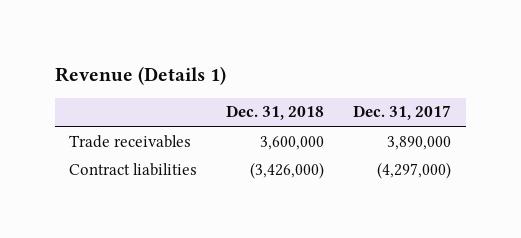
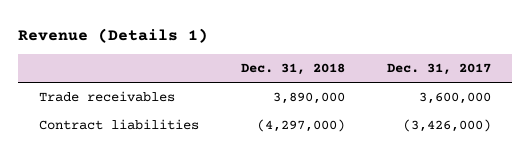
[260,135,325,150] 3,600,000 -> [273,92,346,105] 3,890,000
[387,135,452,150] 3,890,000 -> [419,92,492,105] 3,600,000
[250,161,325,179] (3,426,000) -> [257,119,346,133] (4,297,000)
[377,161,452,179] (4,297,000) -> [403,119,492,133] (3,426,000)

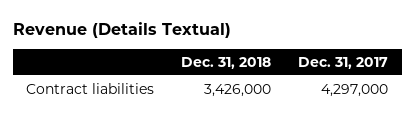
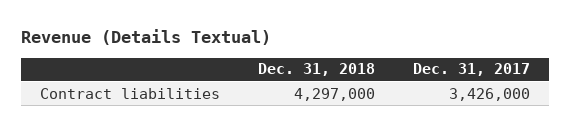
[204,83,272,97] 3,426,000 -> [293,87,375,101] 4,297,000
[321,83,389,97] 4,297,000 -> [448,87,530,101] 3,426,000

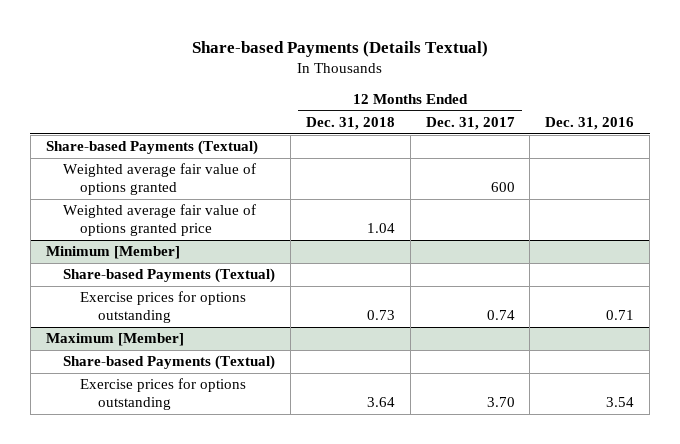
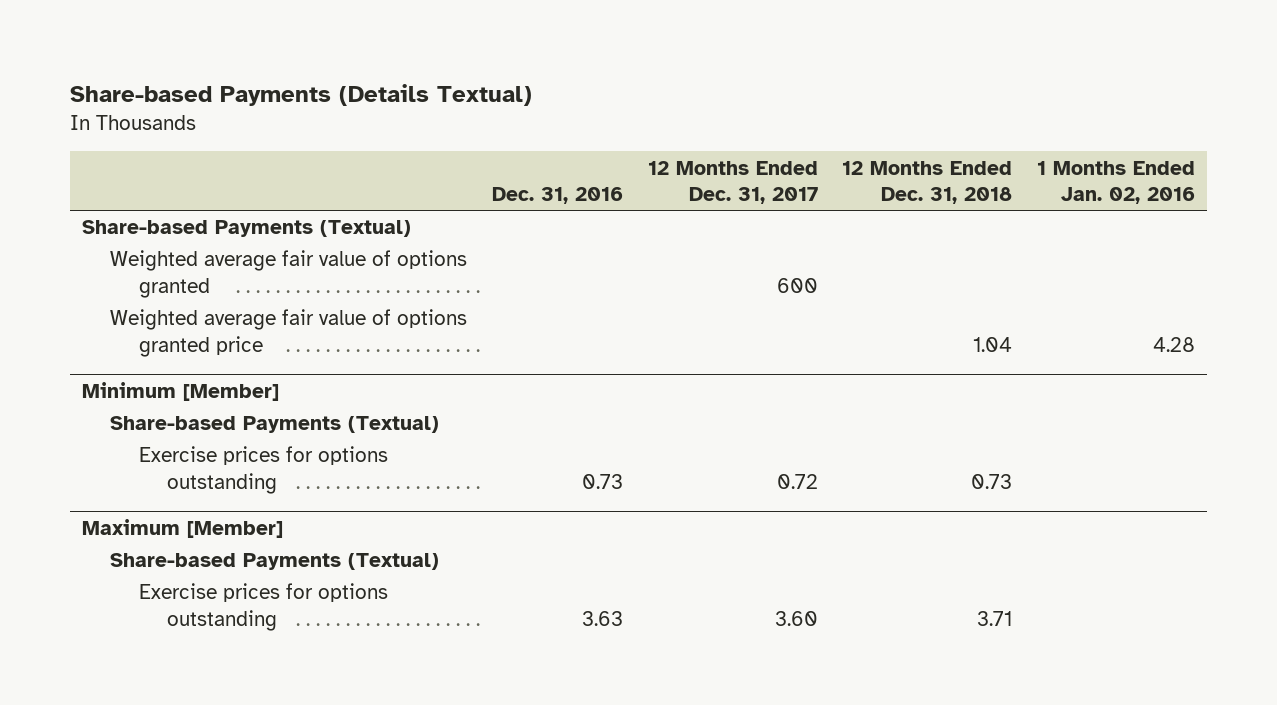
none -> [1036,160,1195,205] 1 Months Ended Jan. 02, 2016
[486,310,515,321] 0.74 -> [776,474,818,490] 0.72
[606,310,635,321] 0.71 -> [582,474,624,490] 0.73
[366,397,395,408] 3.64 -> [977,611,1013,627] 3.71
[486,397,515,408] 3.70 -> [774,611,818,627] 3.60
[606,397,635,408] 3.54 -> [582,611,624,627] 3.63

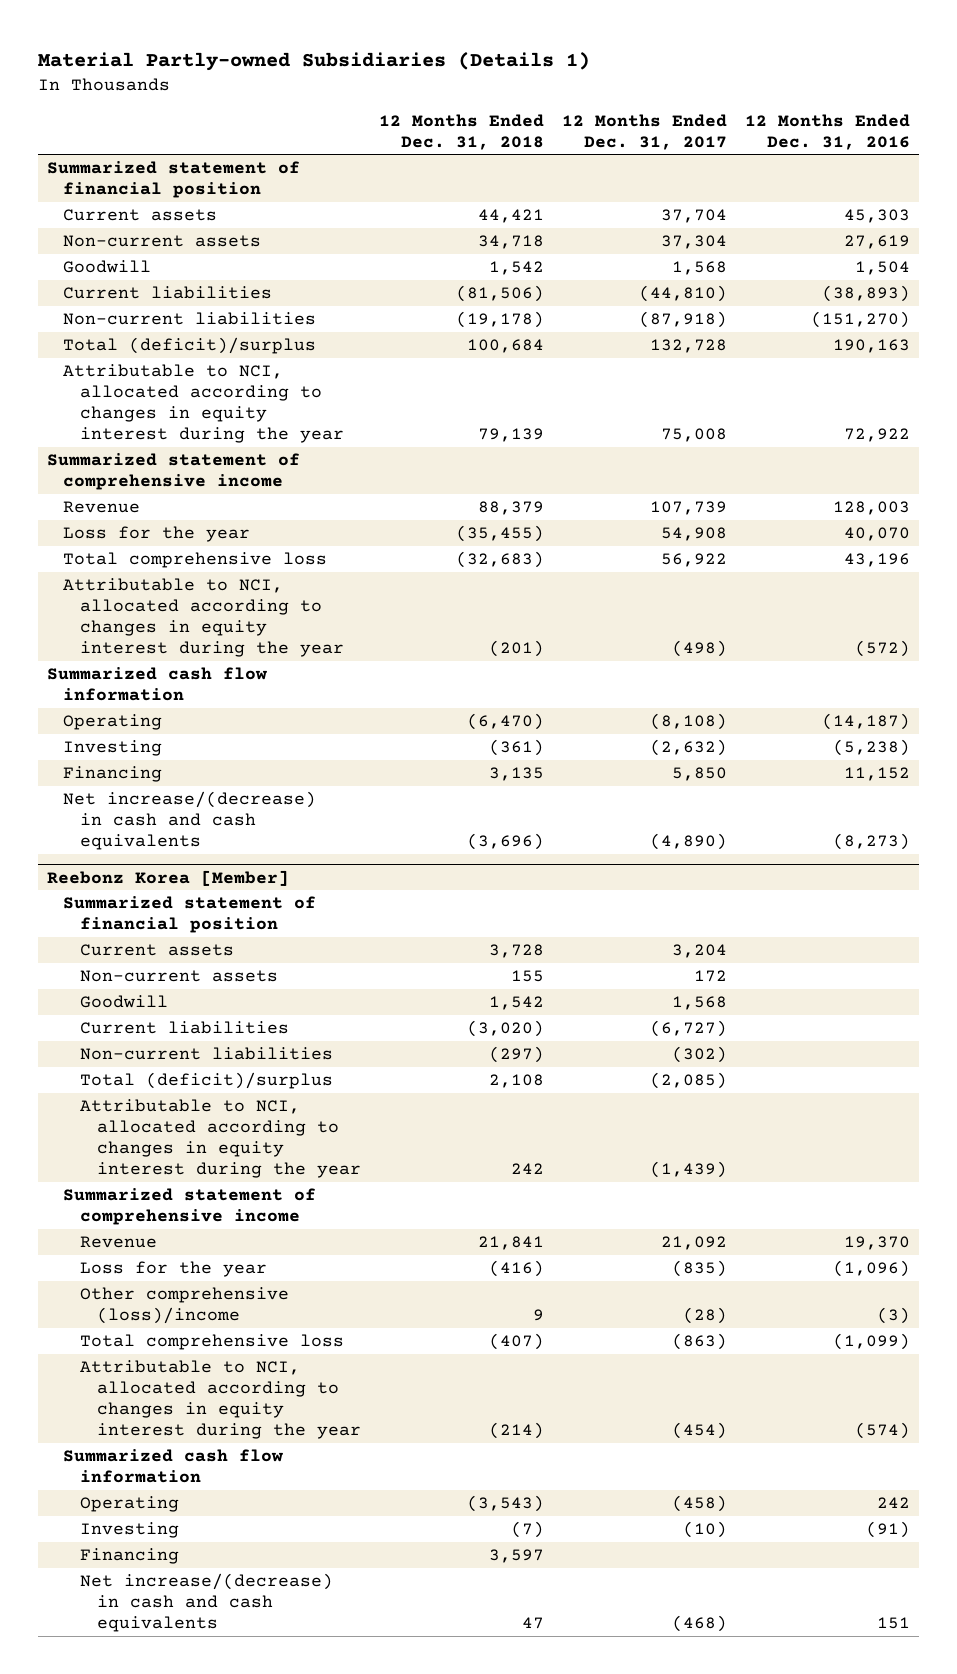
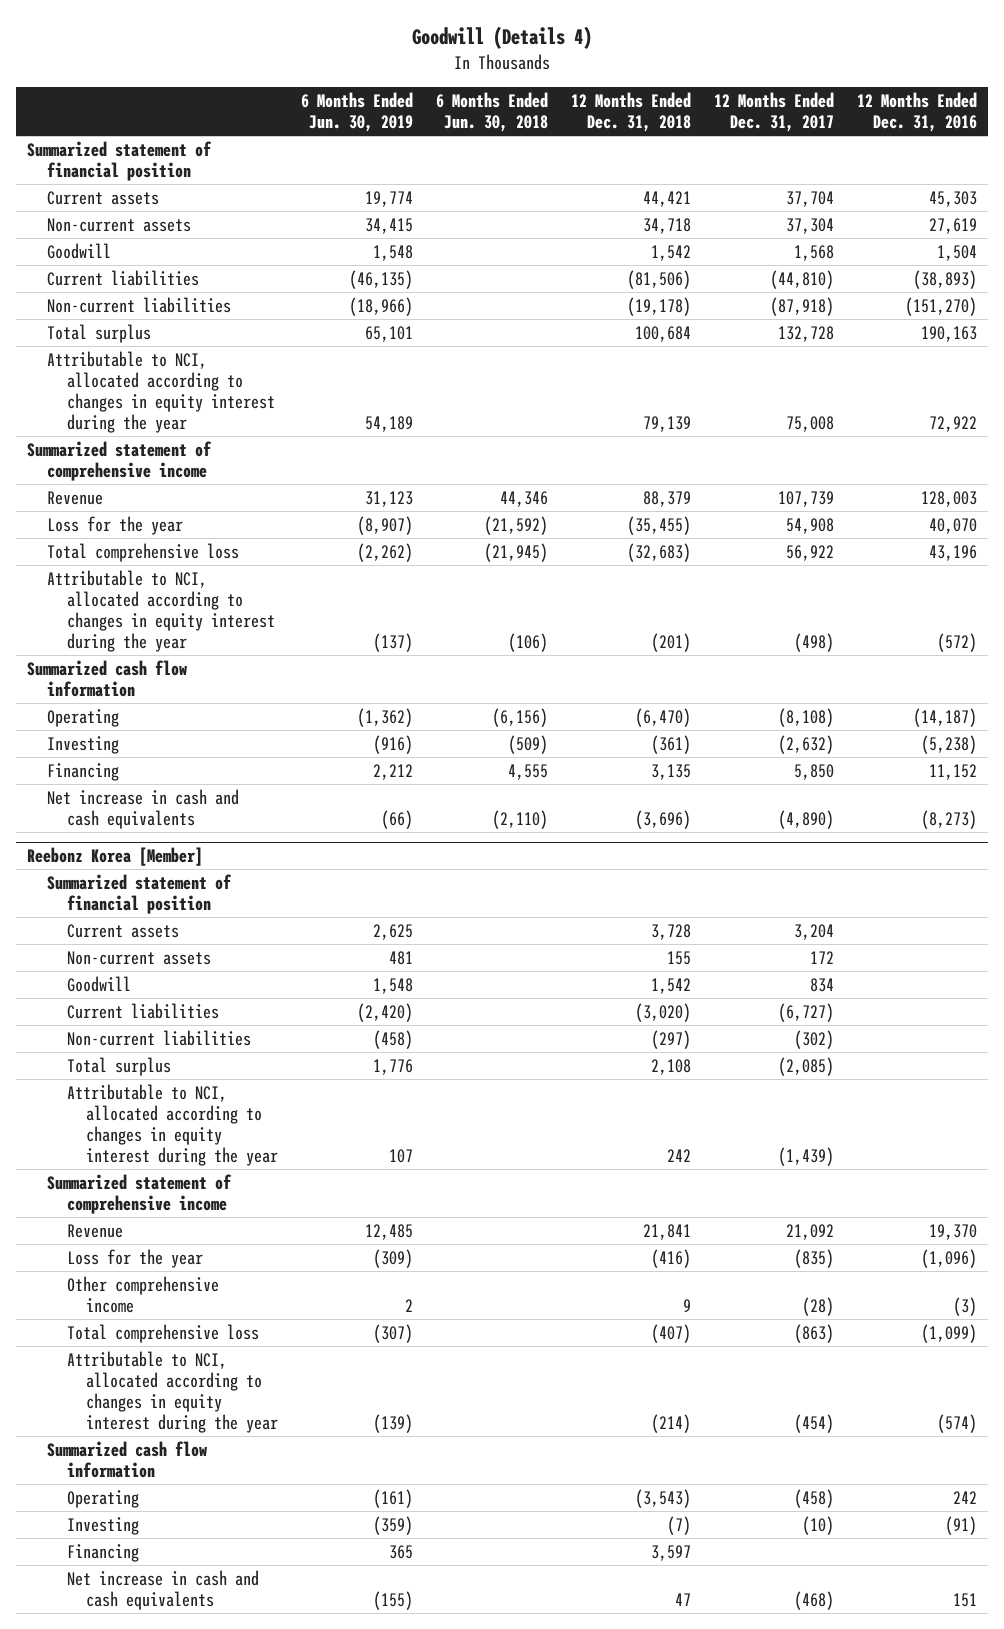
[37,51,590,71] Material Partly-owned Subsidiaries (Details 1) -> [412,26,593,50] Goodwill (Details 4)
none -> [301,91,414,132] 6 Months Ended Jun. 30, 2019
none -> [436,91,549,132] 6 Months Ended Jun. 30, 2018
[63,337,317,355] Total (deficit)/surplus -> [47,323,152,343] Total surplus
[63,791,317,850] Net increase/(decrease) in cash and cash equivalents -> [47,788,240,829] Net increase in cash and cash equivalents
[672,996,728,1011] 1,568 -> [810,977,835,992] 834
[80,1072,334,1090] Total (deficit)/surplus -> [66,1056,171,1076] Total surplus
[80,1287,290,1324] Other comprehensive (loss)/income -> [66,1275,219,1313] Other comprehensive income
[80,1573,334,1632] Net increase/(decrease) in cash and cash equivalents -> [66,1569,259,1610] Net increase in cash and cash equivalents

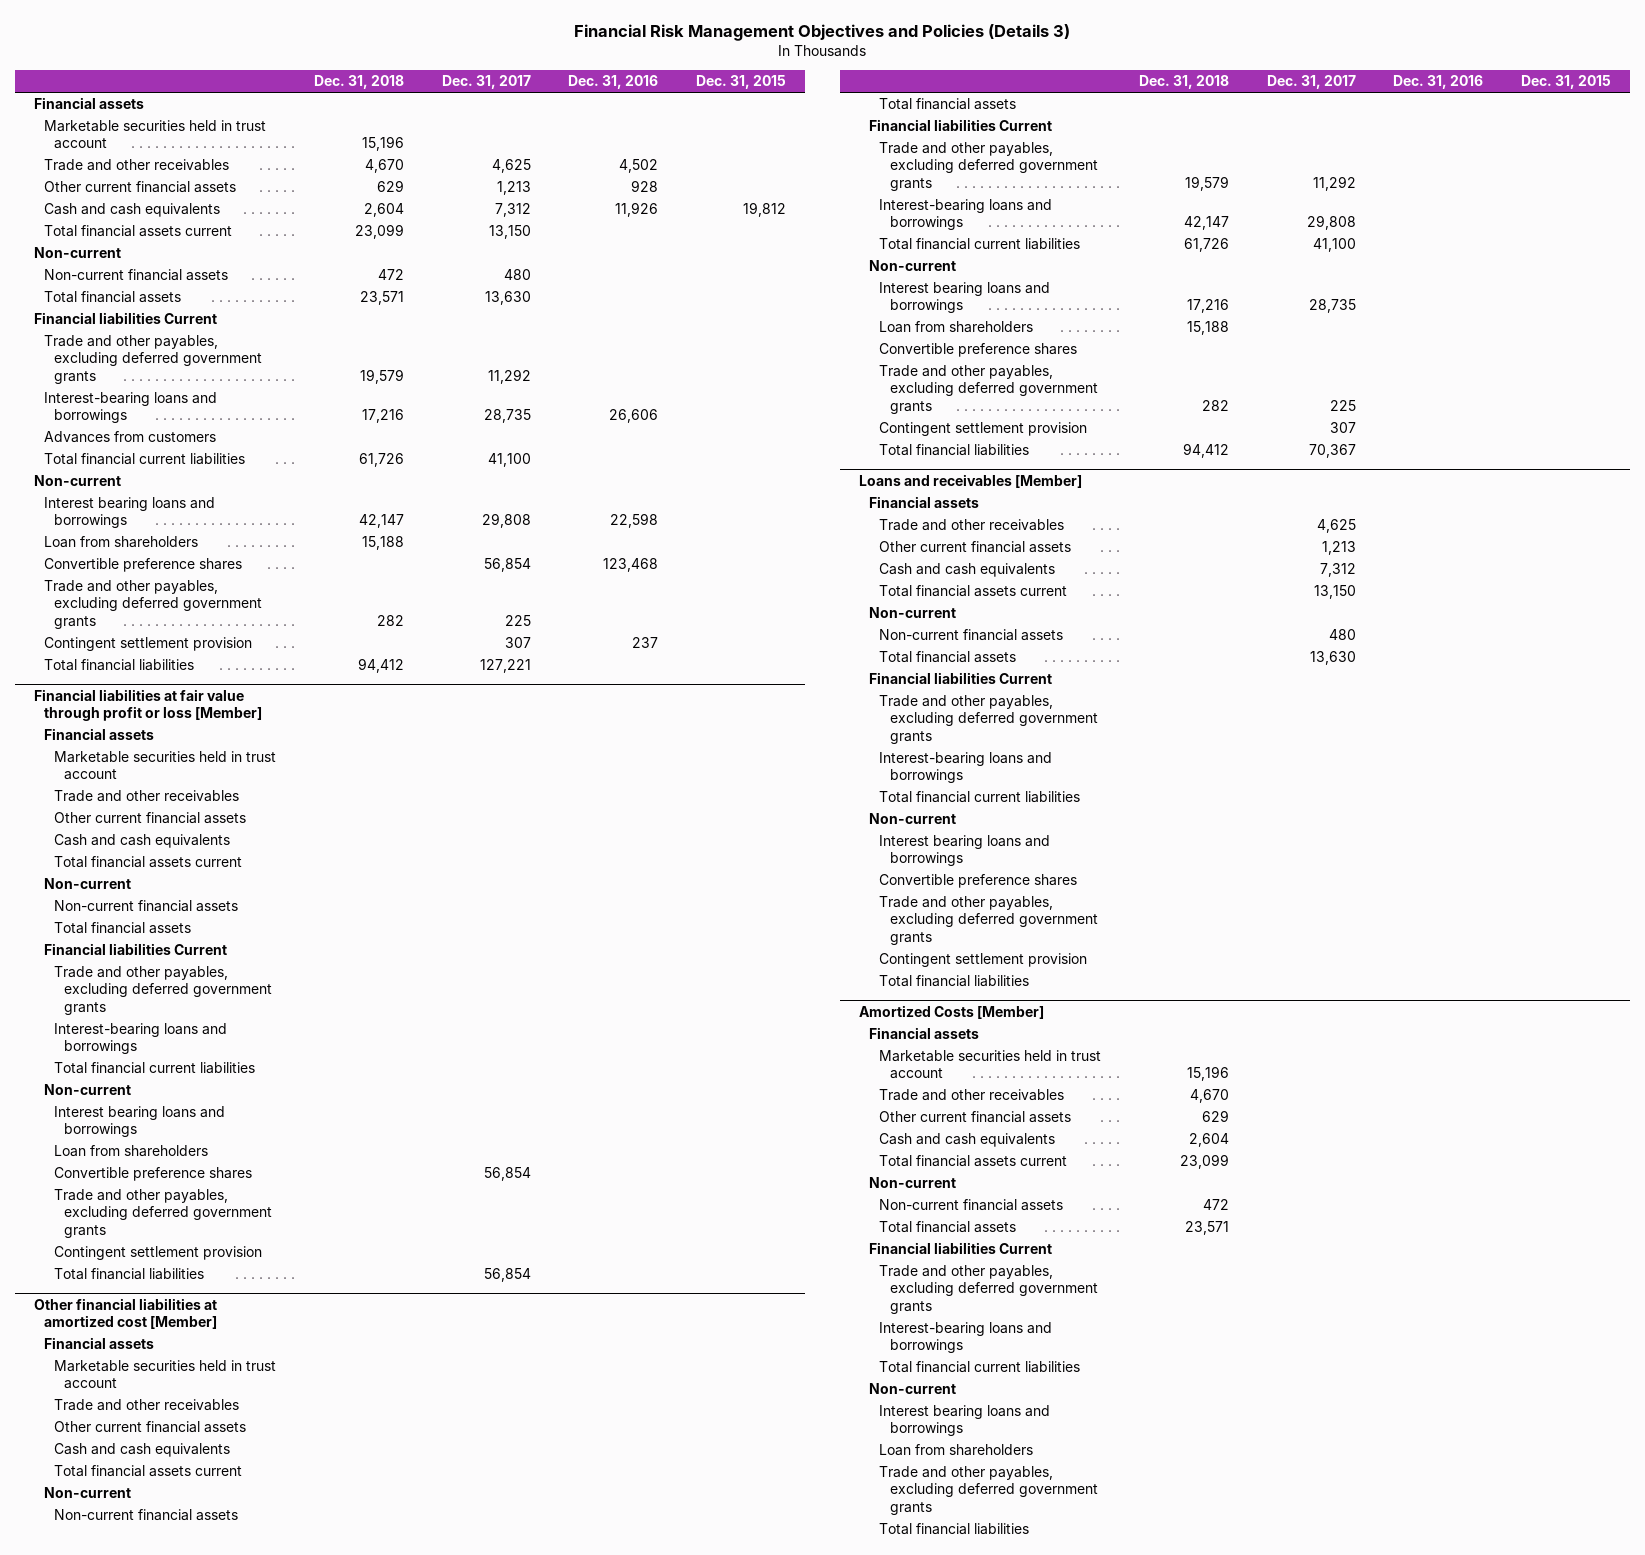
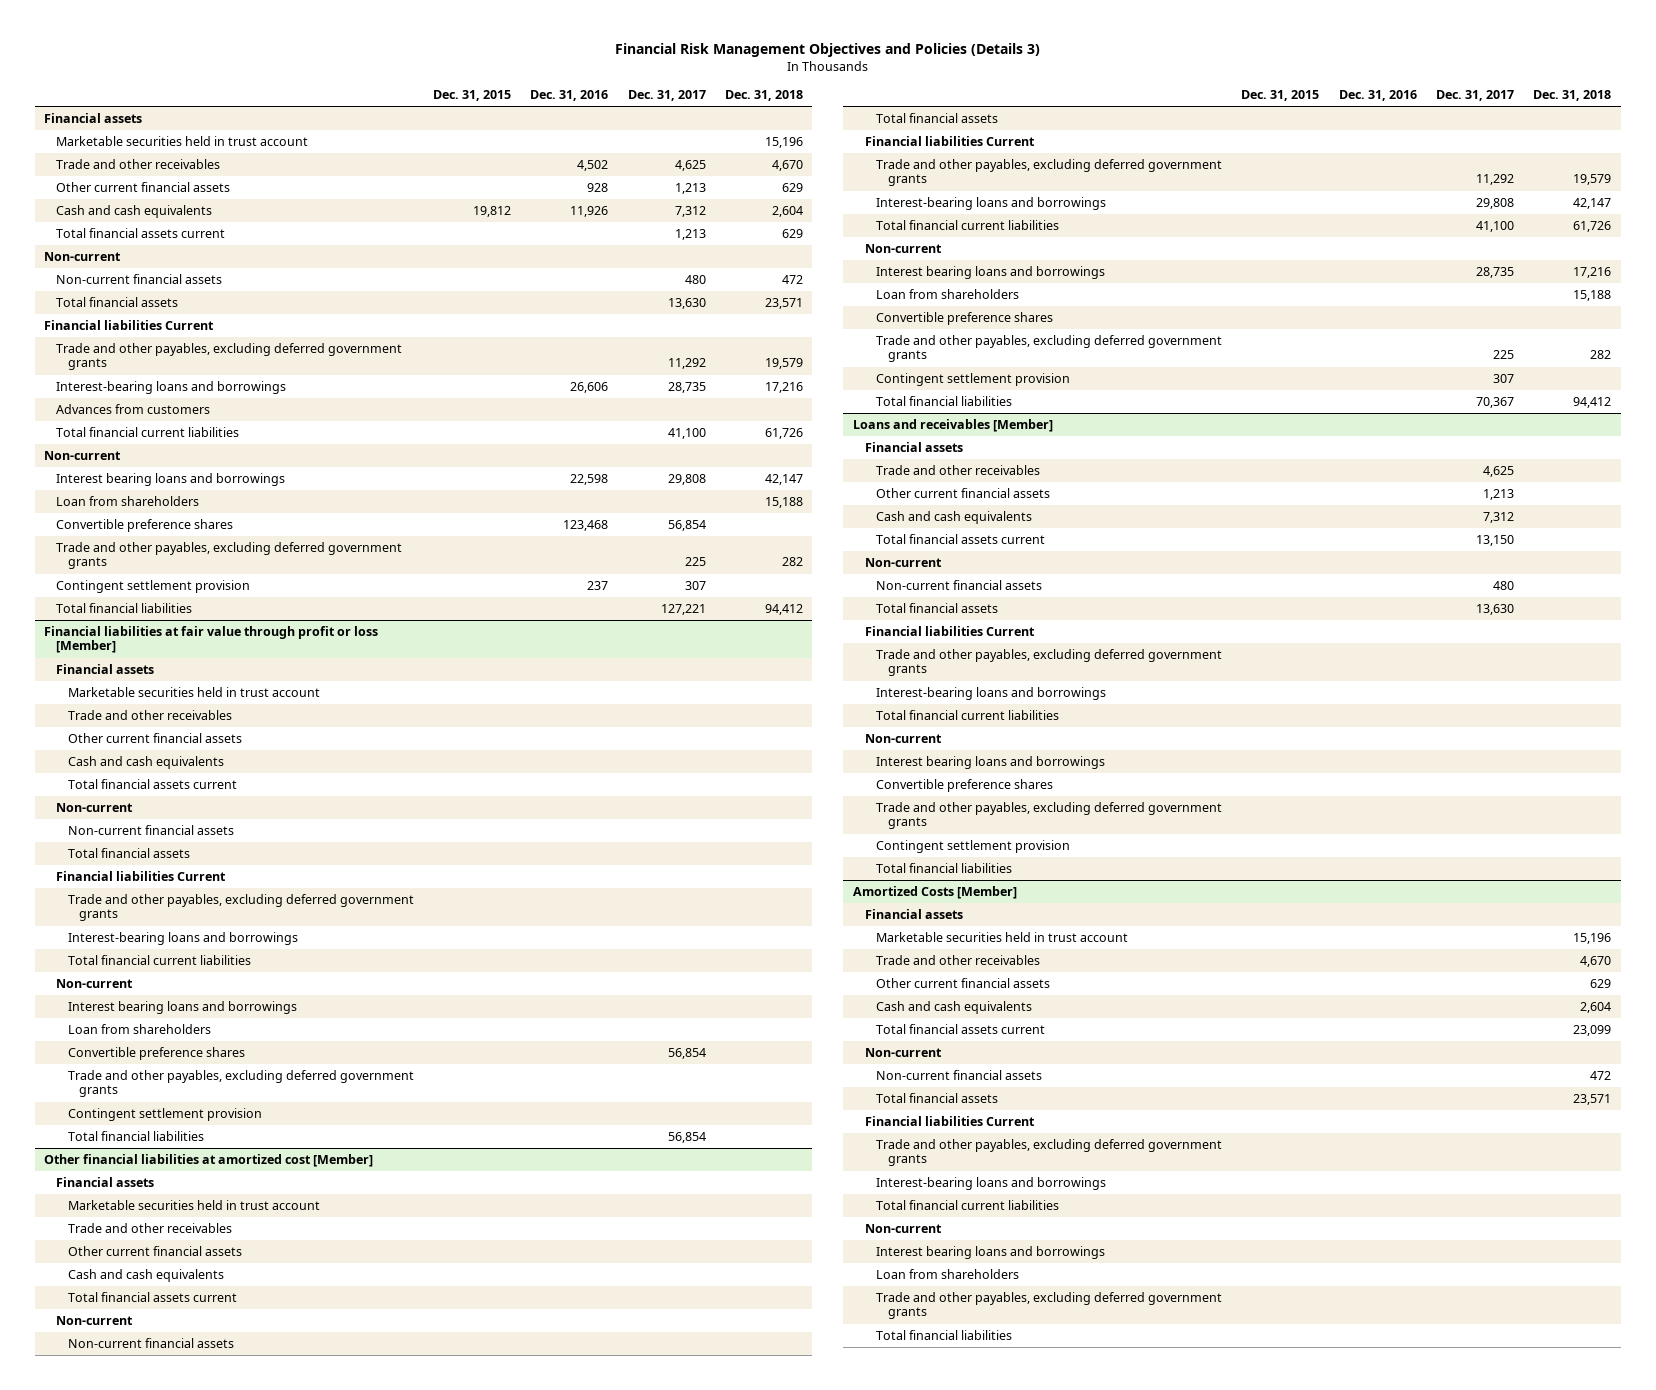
[354,224,404,240] 23,099 -> [781,228,803,238] 629
[488,225,531,240] 13,150 -> [674,228,706,240] 1,213

